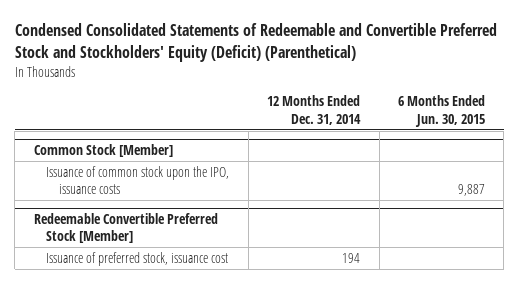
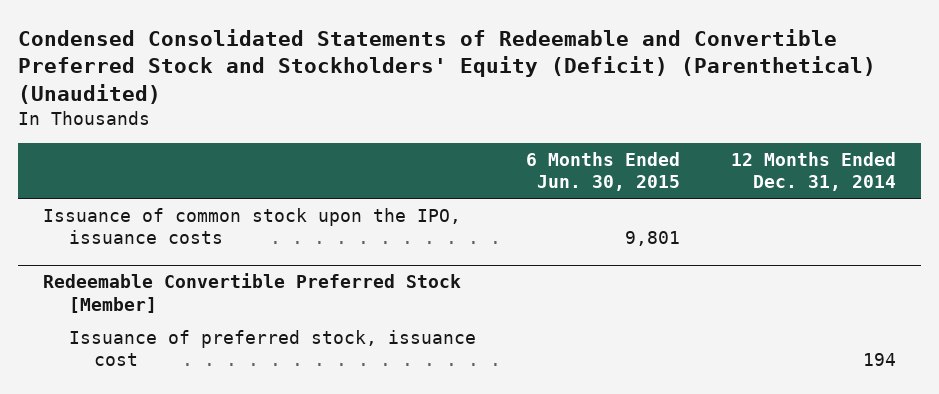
[14,23,497,62] Condensed Consolidated Statements of Redeemable and Convertible Preferred Stock and Stockholders' Equity (Deficit) (Parenthetical) -> [17,28,876,104] Condensed Consolidated Statements of Redeemable and Convertible Preferred Stock and Stockholders' Equity (Deficit) (Parenthetical) (Unaudited)
[33,144,173,158] Common Stock [Member] -> none
[46,165,230,194] Issuance of common stock upon the IPO, issuance costs -> none
none -> [43,208,462,245] Issuance of common stock upon the IPO, issuance costs

